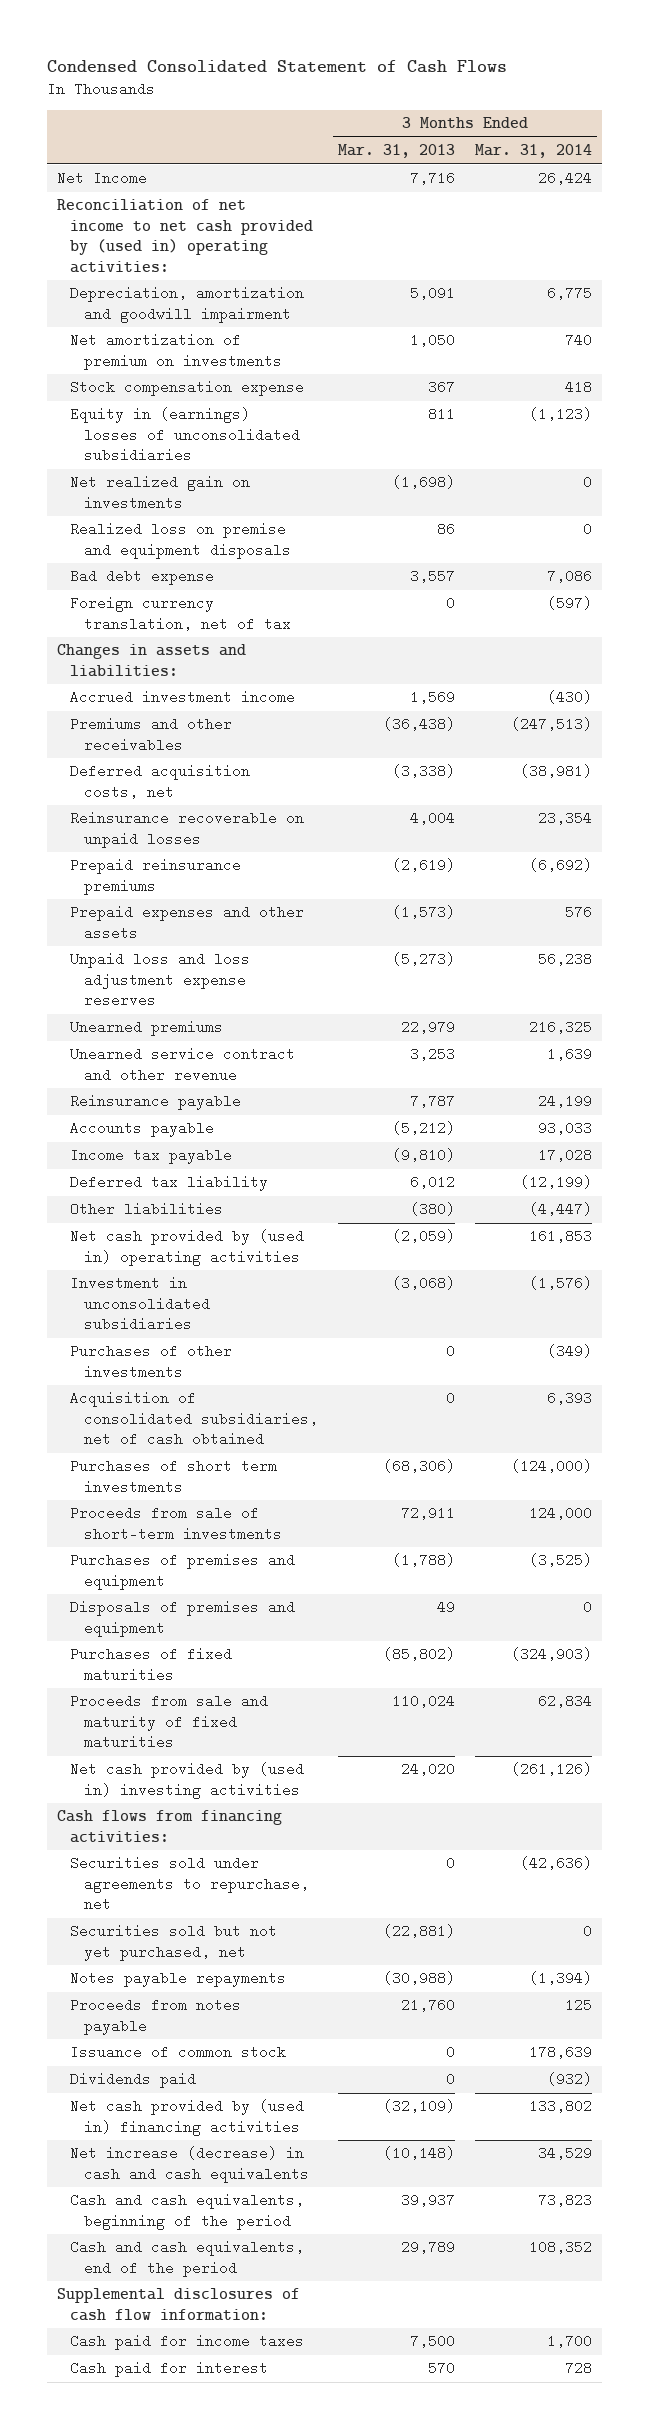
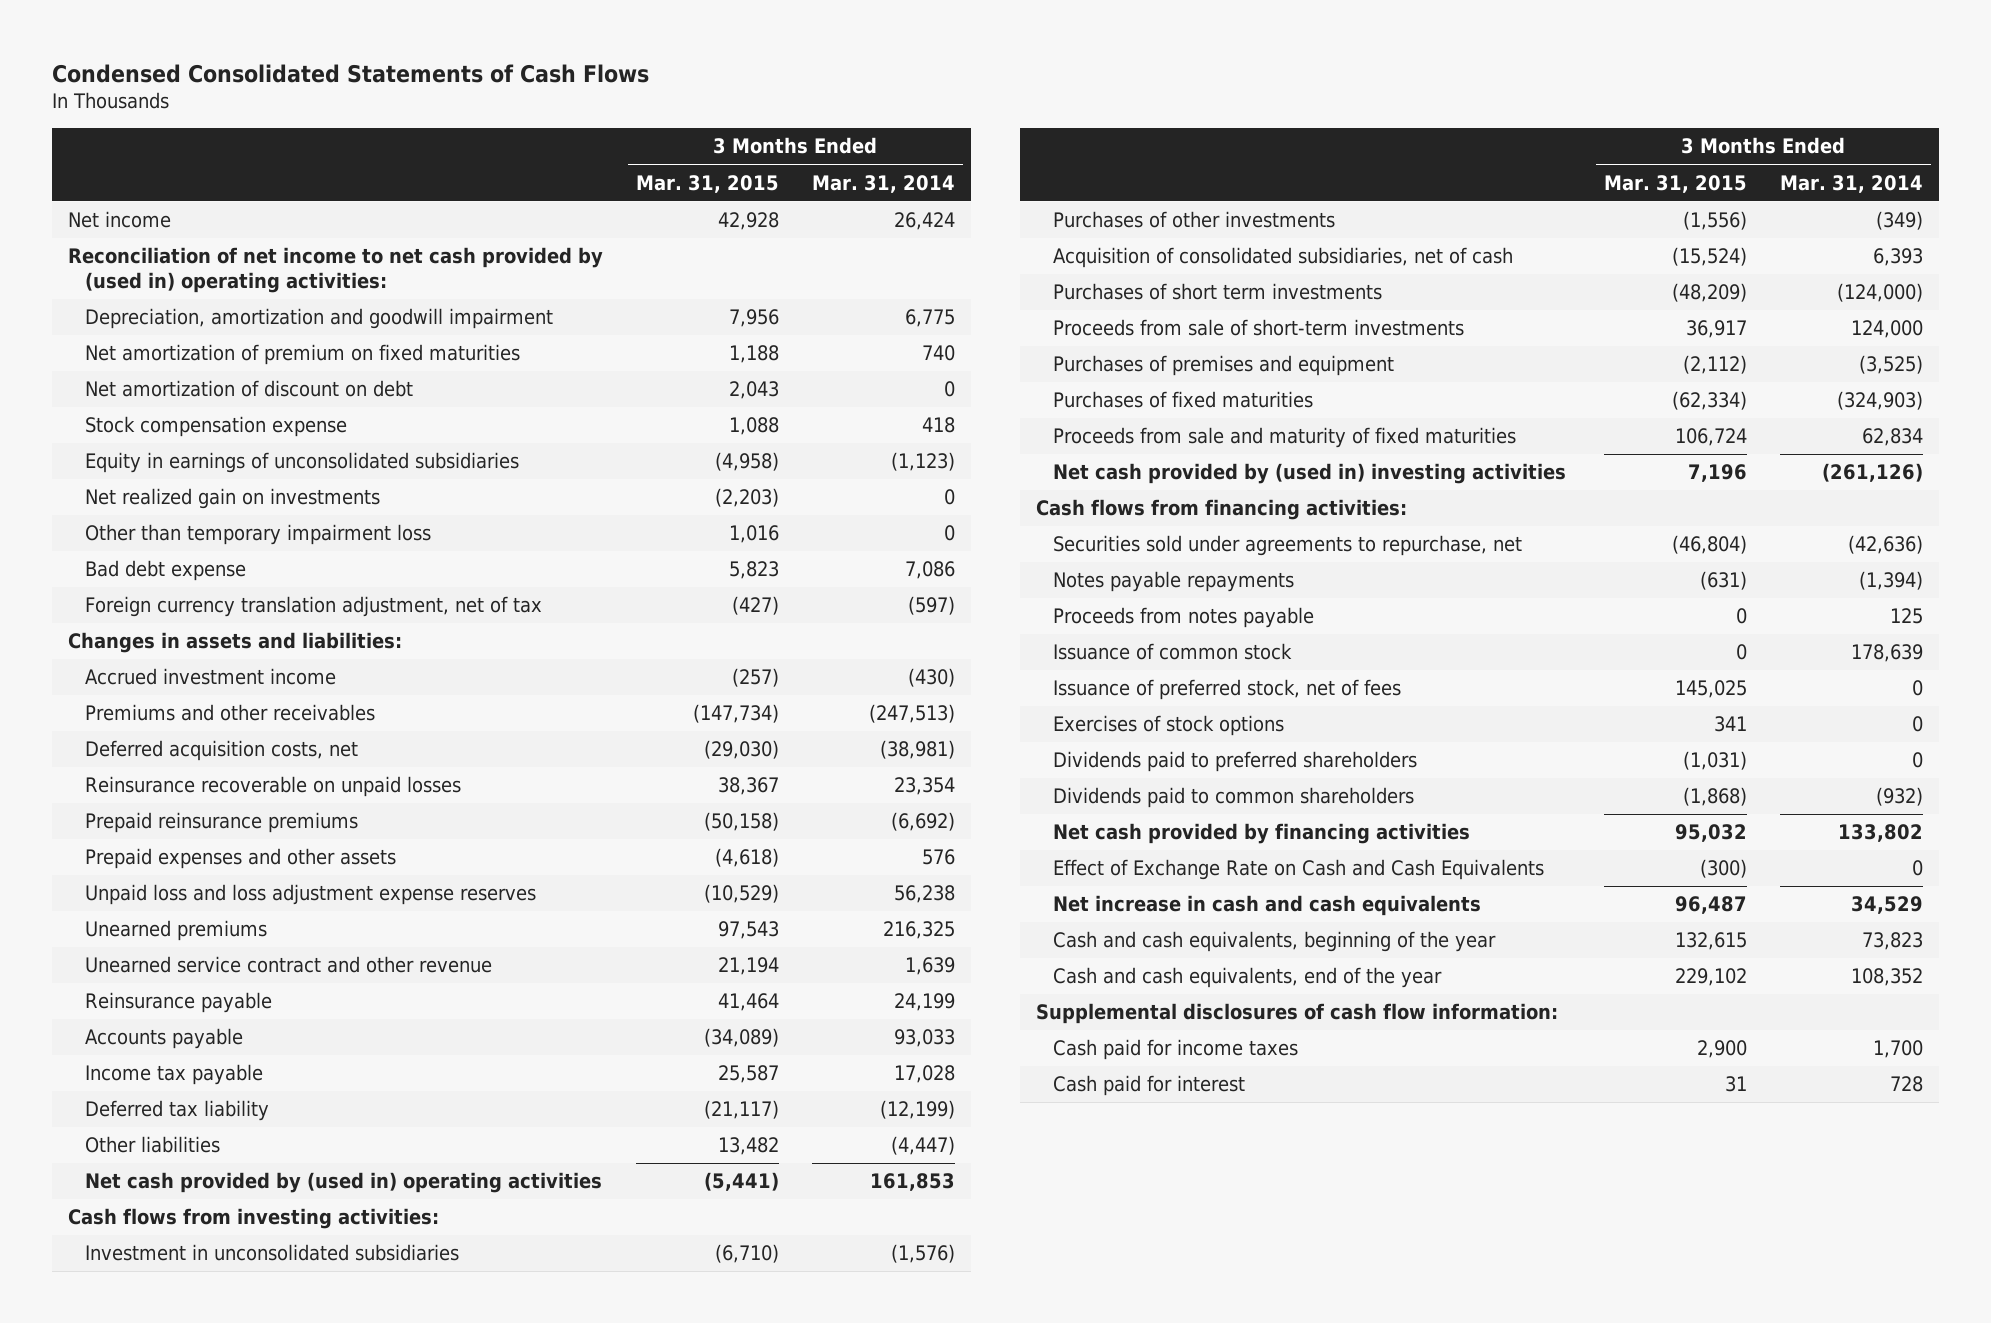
[46,59,507,73] Condensed Consolidated Statement of Cash Flows -> [51,63,649,83] Condensed Consolidated Statements of Cash Flows
[338,144,456,159] Mar. 31, 2013 -> none
none -> [635,174,779,193] Mar. 31, 2015
[56,171,147,186] Net Income -> [67,211,171,229] Net income
[70,333,282,370] Net amortization of premium on investments -> [84,344,520,366] Net amortization of premium on fixed maturities
none -> [84,380,413,398] Net amortization of discount on debt
[70,407,300,463] Equity in (earnings) losses of unconsolidated subsidiaries -> [84,452,519,474] Equity in earnings of unconsolidated subsidiaries
[70,522,291,559] Realized loss on premise and equipment disposals -> none
none -> [84,524,431,546] Other than temporary impairment loss
[70,596,291,631] Foreign currency translation, net of tax -> [84,596,542,618] Foreign currency translation adjustment, net of tax
none -> [67,1208,439,1230] Cash flows from investing activities:
[70,1391,318,1447] Acquisition of consolidated subsidiaries, net of cash obtained -> [1053,247,1514,269] Acquisition of consolidated subsidiaries, net of cash
[70,1600,296,1637] Disposals of premises and equipment -> none
[70,1924,278,1961] Securities sold but not yet purchased, net -> none
none -> [1053,679,1402,701] Issuance of preferred stock, net of fees
none -> [1053,715,1285,737] Exercises of stock options
none -> [1053,751,1418,773] Dividends paid to preferred shareholders
[70,2072,197,2089] Dividends paid -> [1053,787,1415,809] Dividends paid to common shareholders
[70,2099,305,2136] Net cash provided by (used in) financing activities -> [1053,823,1471,845] Net cash provided by financing activities
none -> [1053,859,1545,881] Effect of Exchange Rate on Cash and Cash Equivalents
[70,2146,309,2183] Net increase (decrease) in cash and cash equivalents -> [1053,895,1482,917] Net increase in cash and cash equivalents
[70,2193,305,2230] Cash and cash equivalents, beginning of the period -> [1053,931,1497,953] Cash and cash equivalents, beginning of the year
[70,2240,305,2277] Cash and cash equivalents, end of the period -> [1053,967,1443,989] Cash and cash equivalents, end of the year

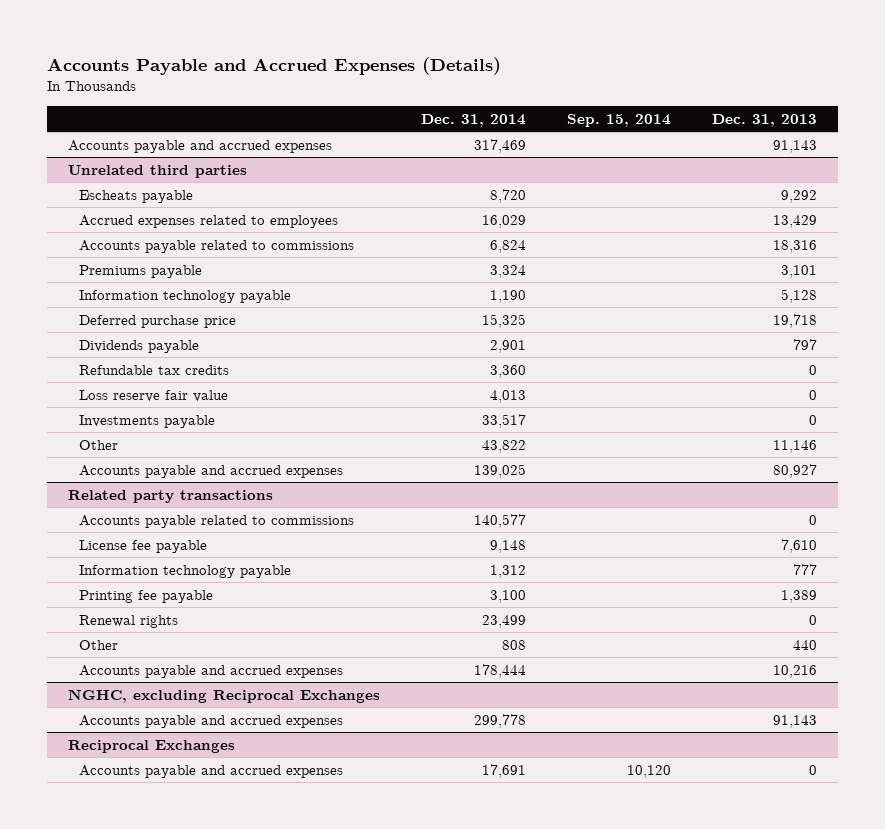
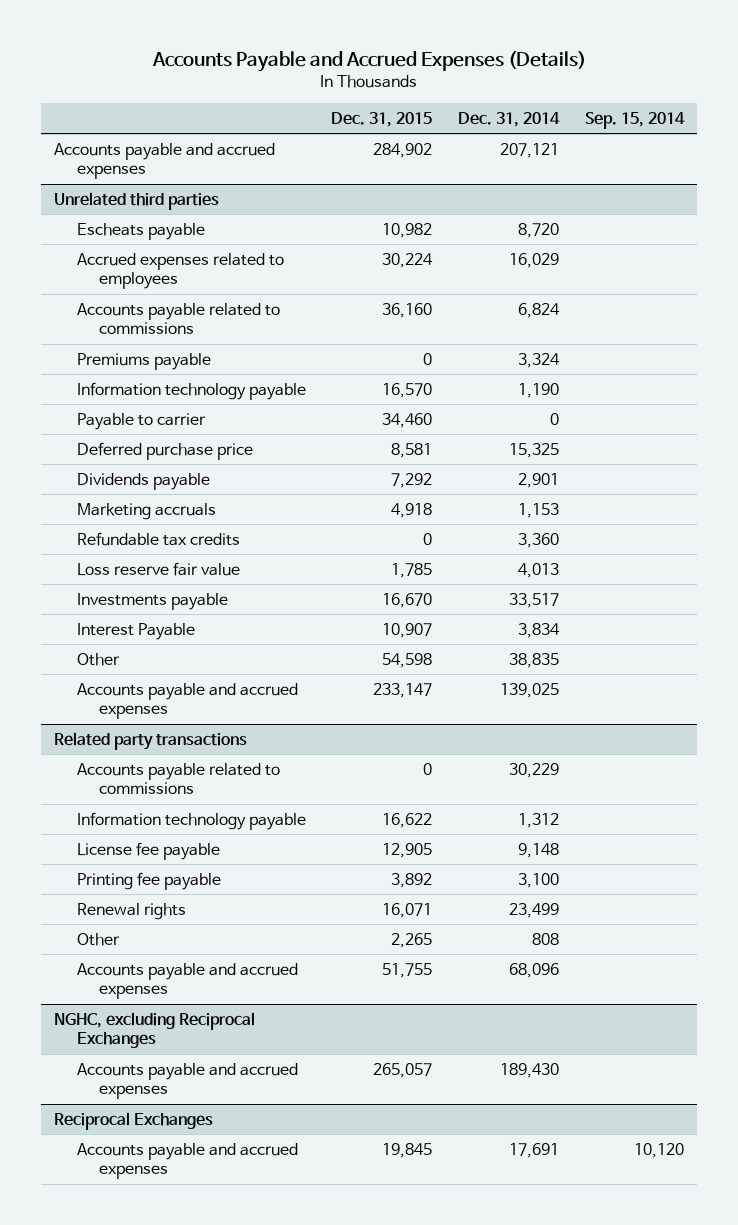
[711,113,817,127] Dec. 31, 2013 -> none
none -> [331,111,433,127] Dec. 31, 2015
[473,138,526,153] 317,469 -> [500,142,560,158] 207,121
none -> [76,412,206,430] Payable to carrier
none -> [76,502,216,520] Marketing accruals
none -> [76,622,195,640] Interest Payable
[481,439,526,453] 43,822 -> [509,652,560,668] 38,835
[473,513,526,528] 140,577 -> [509,762,560,778] 30,229
[79,539,208,553] License fee payable -> [76,841,220,860] License fee payable
[473,663,526,678] 178,444 -> [509,962,560,978] 68,096
[473,713,526,728] 299,778 -> [500,1062,560,1078] 189,430

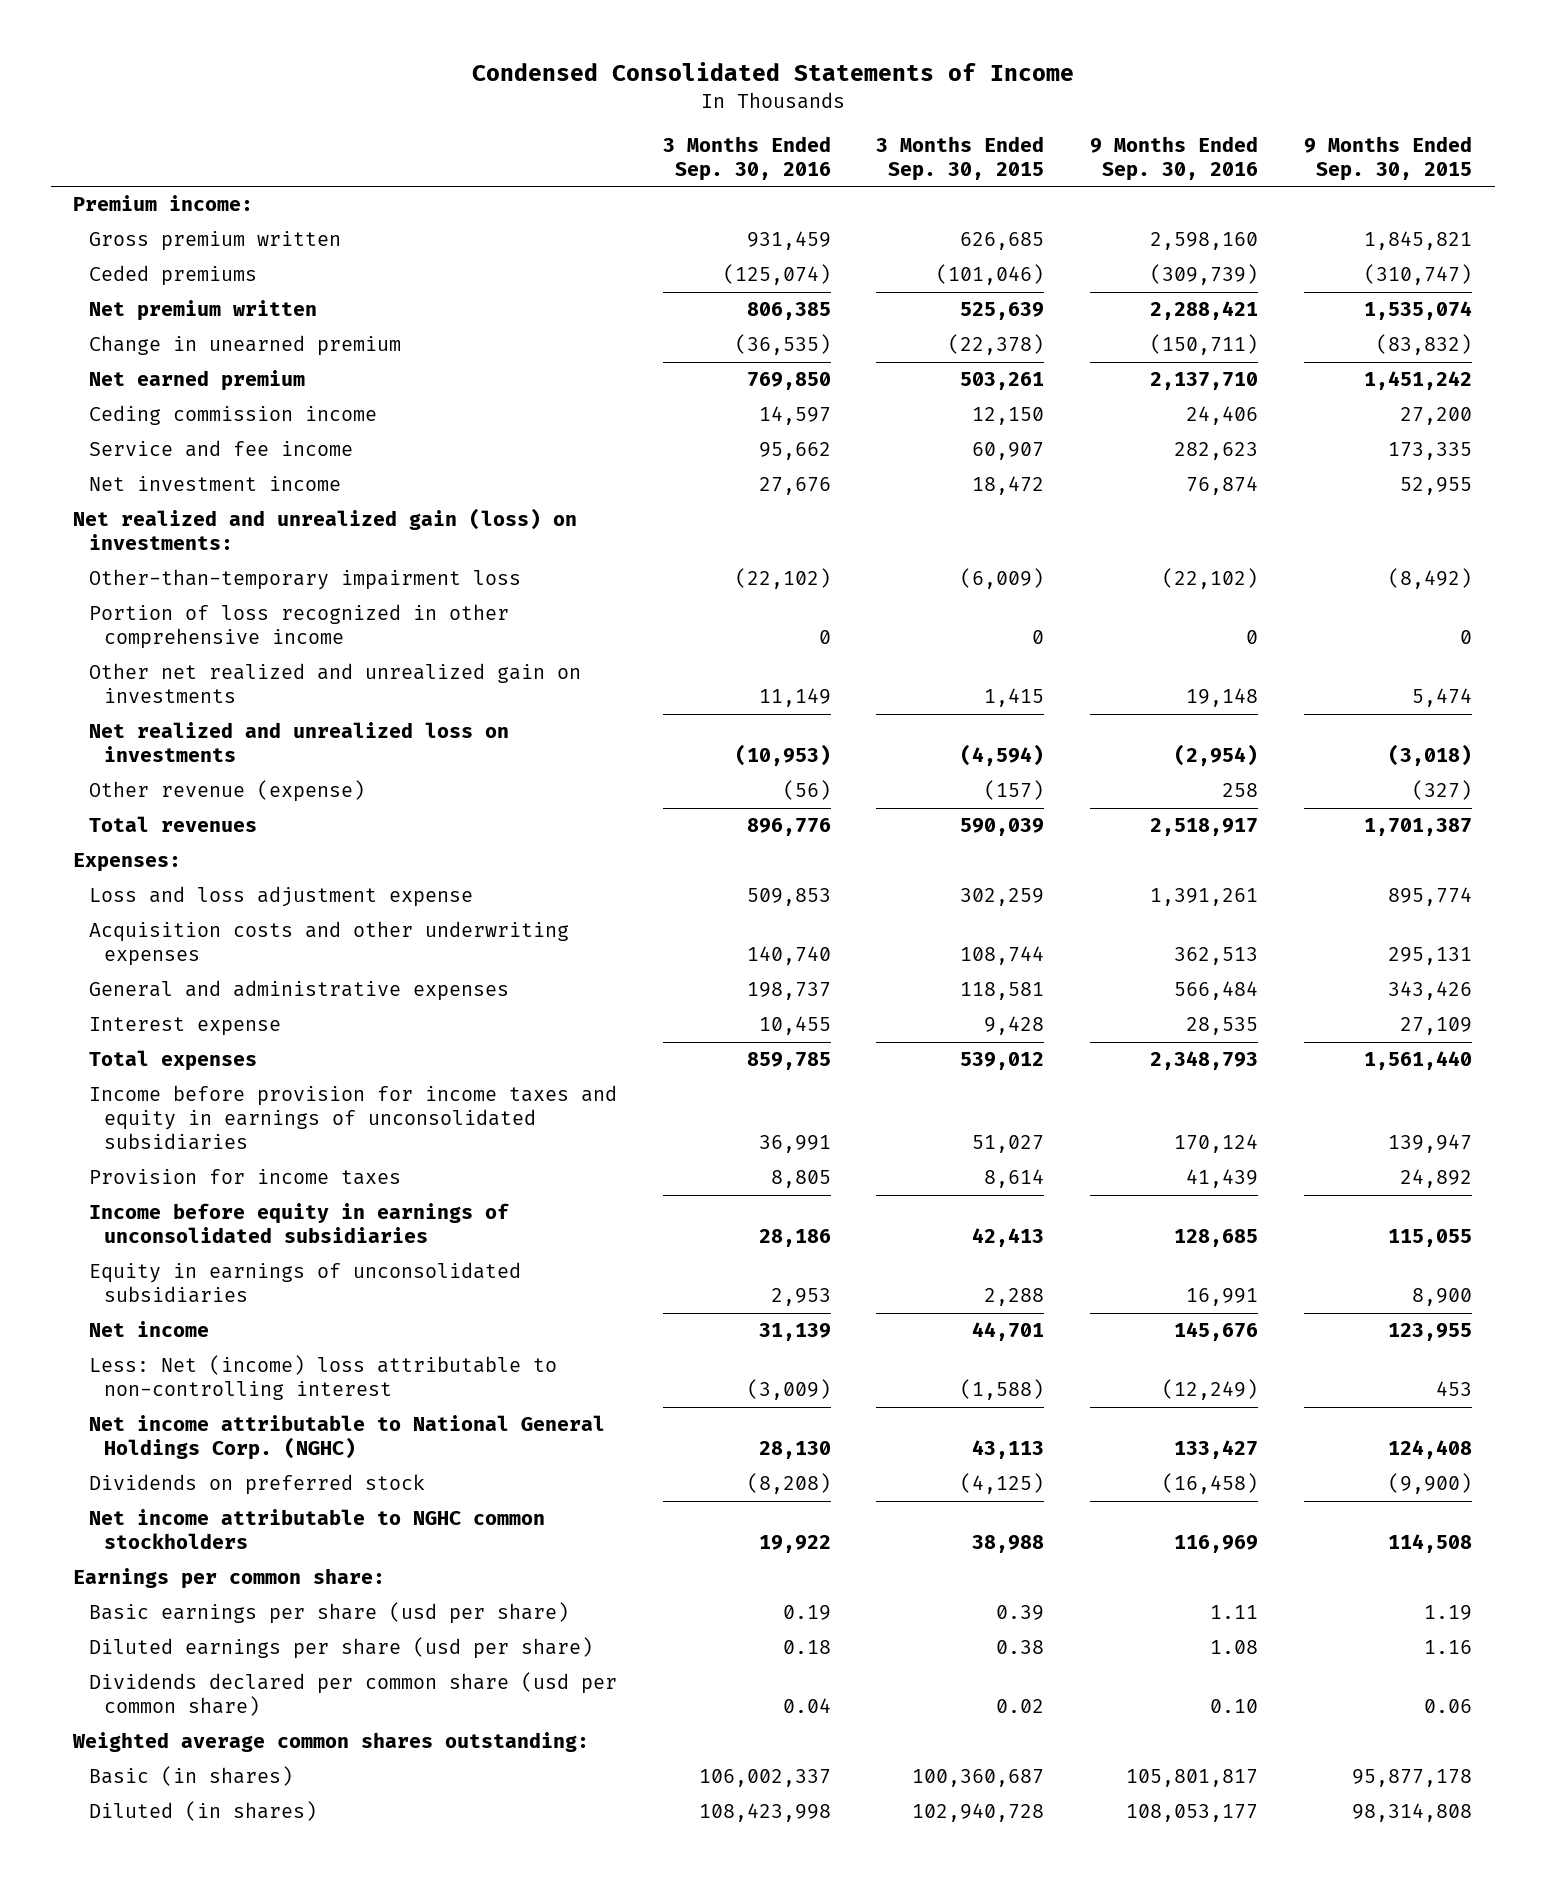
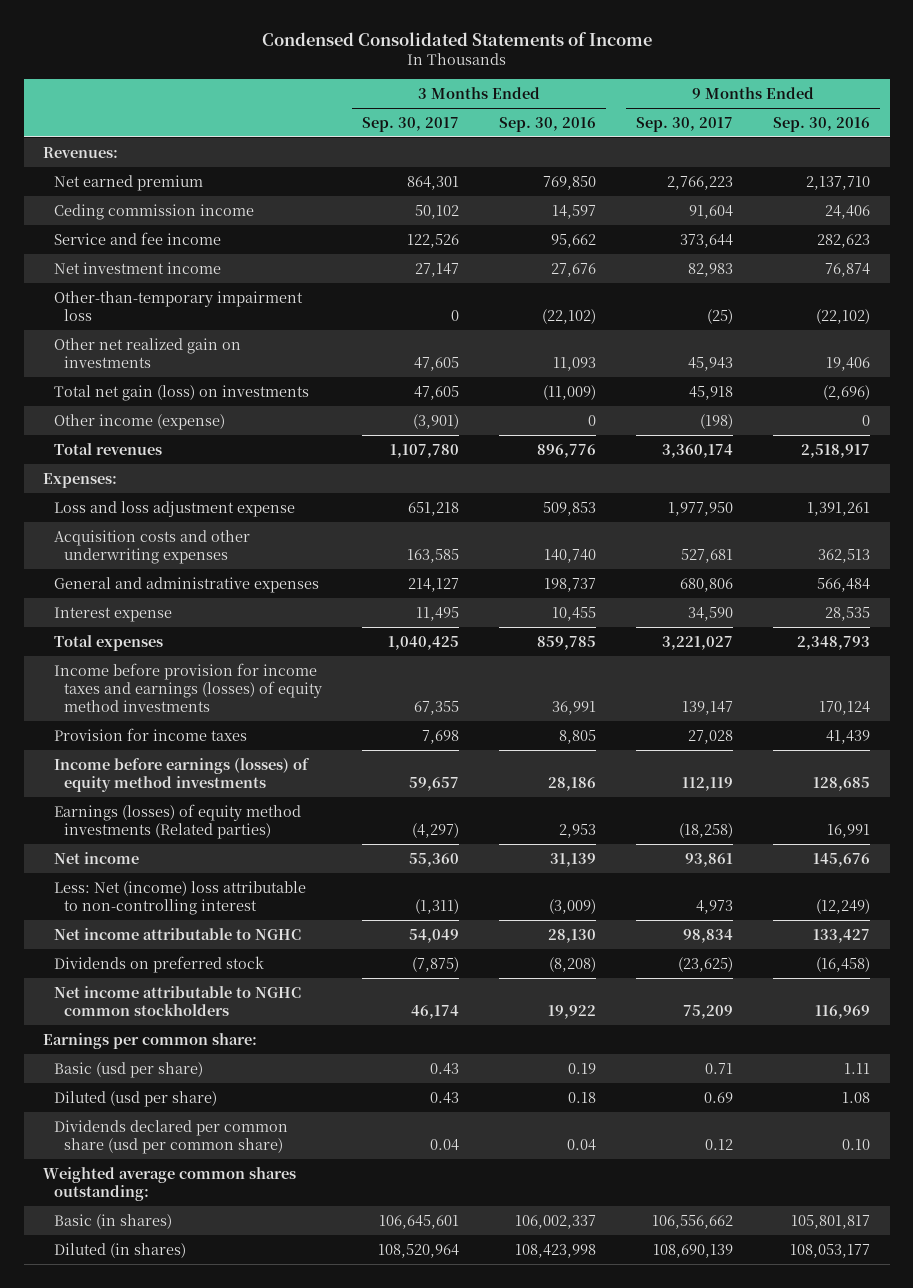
[876,135,1045,181] 3 Months Ended Sep. 30, 2015 -> none
[1303,135,1472,181] 9 Months Ended Sep. 30, 2015 -> none
none -> [362,116,460,132] Sep. 30, 2017
none -> [635,116,733,132] Sep. 30, 2017
[73,195,254,212] Premium income: -> none
[88,231,341,252] Gross premium written -> none
[88,265,257,287] Ceded premiums -> none
[88,300,317,322] Net premium written -> none
[88,335,401,357] Change in unearned premium -> none
none -> [43,146,119,158] Revenues:
[73,508,578,551] Net realized and unrealized gain (loss) on investments: -> none
[88,604,509,650] Portion of loss recognized in other comprehensive income -> none
[88,663,581,704] Other net realized and unrealized gain on investments -> [53,337,241,368] Other net realized gain on investments
[758,688,831,708] 11,149 -> [553,356,597,371] 11,093
[1186,688,1259,708] 19,148 -> [825,356,870,371] 19,406
[88,722,509,763] Net realized and unrealized loss on investments -> [53,384,309,401] Total net gain (loss) on investments
[734,744,831,767] (10,953) -> [543,384,597,400] (11,009)
[1174,744,1259,767] (2,954) -> [822,384,870,400] (2,696)
[88,780,365,803] Other revenue (expense) -> [53,413,225,430] Other income (expense)
[782,780,831,801] (56) -> [588,414,597,426] 0
[1222,783,1259,798] 258 -> [861,414,870,426] 0
[88,1085,617,1151] Income before provision for income taxes and equity in earnings of unconsolidated subsidiaries -> [53,662,323,713] Income before provision for income taxes and earnings (losses) of equity method investments
[88,1203,509,1244] Income before equity in earnings of unconsolidated subsidiaries -> [53,757,310,792] Income before earnings (losses) of equity method investments
[88,1262,521,1304] Equity in earnings of unconsolidated subsidiaries -> [53,803,301,839] Earnings (losses) of equity method investments (Related parties)
[88,1415,605,1461] Net income attributable to National General Holdings Corp. (NGHC) -> [53,927,301,940] Net income attributable to NGHC
[88,1602,569,1625] Basic earnings per share (usd per share) -> [53,1061,203,1078] Basic (usd per share)
[88,1637,593,1660] Diluted earnings per share (usd per share) -> [53,1090,217,1107] Diluted (usd per share)

